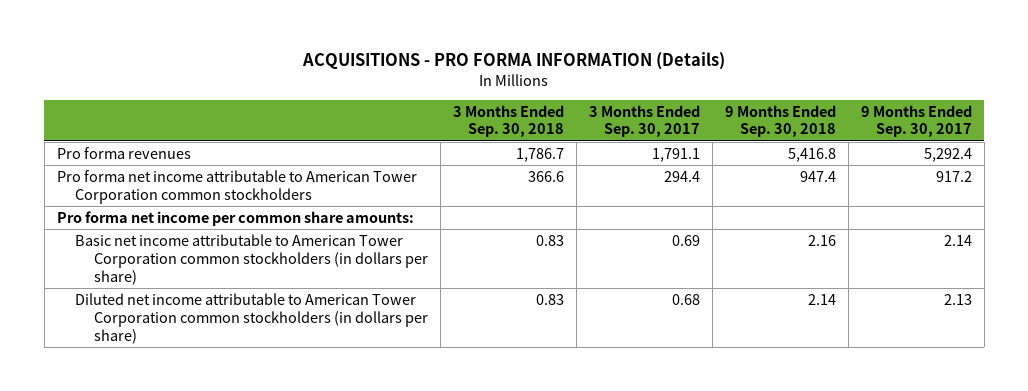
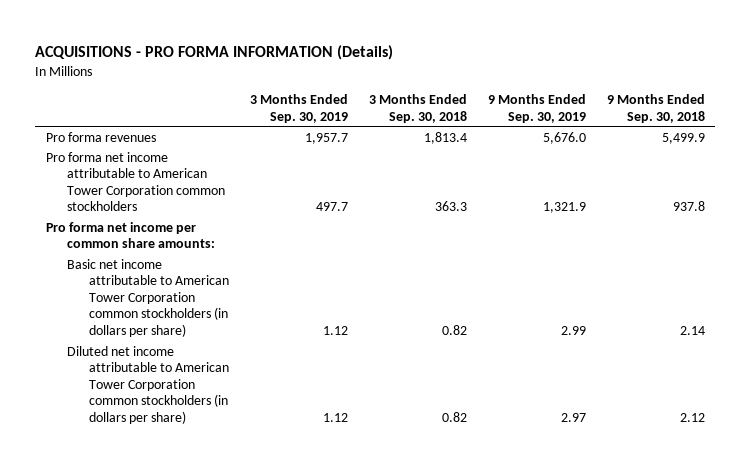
[588,104,700,138] 3 Months Ended Sep. 30, 2017 -> none
[860,104,972,138] 9 Months Ended Sep. 30, 2017 -> none
none -> [249,94,348,123] 3 Months Ended Sep. 30, 2019
none -> [487,94,586,123] 9 Months Ended Sep. 30, 2019
[515,147,564,162] 1,786.7 -> [423,131,467,144] 1,813.4
[787,147,836,162] 5,416.8 -> [661,132,705,144] 5,499.9
[527,170,564,182] 366.6 -> [434,201,467,212] 363.3
[799,170,836,182] 947.4 -> [672,201,705,212] 937.8
[535,234,564,246] 0.83 -> [441,325,467,336] 0.82
[807,234,836,246] 2.16 -> [679,326,705,336] 2.14
[535,293,564,305] 0.83 -> [441,412,467,423] 0.82
[807,293,836,305] 2.14 -> [679,413,705,423] 2.12

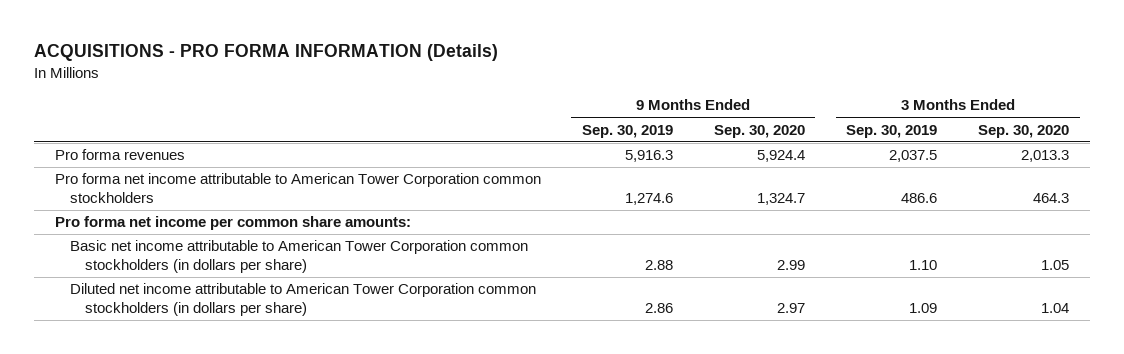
[368,94,467,123] 3 Months Ended Sep. 30, 2018 -> none
[606,94,705,123] 9 Months Ended Sep. 30, 2018 -> none
none -> [713,124,805,138] Sep. 30, 2020
none -> [978,124,1070,138] Sep. 30, 2020
[304,132,348,144] 1,957.7 -> [889,150,938,163] 2,037.5
[542,131,586,144] 5,676.0 -> [624,150,673,163] 5,916.3
[315,202,348,212] 497.7 -> [901,192,938,203] 486.6
[542,202,586,214] 1,321.9 -> [624,192,673,205] 1,274.6
[322,326,348,336] 1.12 -> [909,259,938,270] 1.10
[560,326,586,336] 2.99 -> [644,259,673,270] 2.88
[322,413,348,423] 1.12 -> [909,302,938,313] 1.09
[560,413,586,423] 2.97 -> [644,302,673,313] 2.86

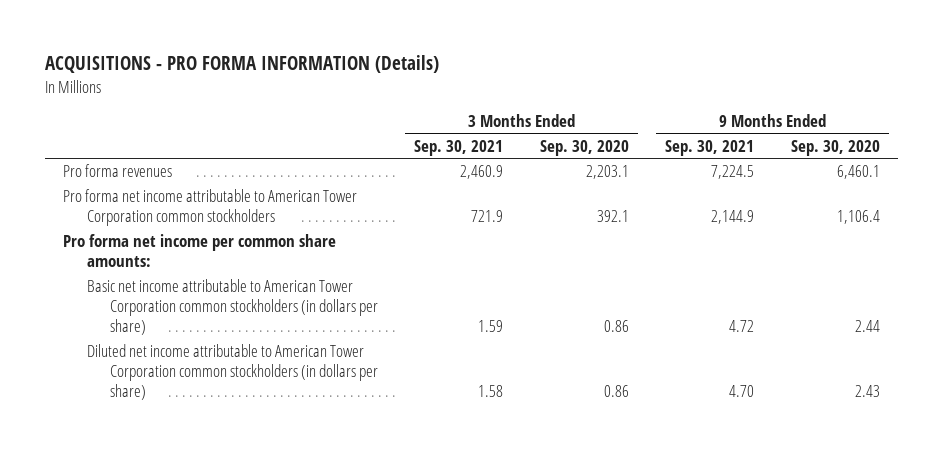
[581,124,673,138] Sep. 30, 2019 -> none
[846,124,938,138] Sep. 30, 2019 -> none
none -> [414,139,504,156] Sep. 30, 2021
none -> [665,139,755,156] Sep. 30, 2021
[756,150,805,163] 5,924.4 -> [836,165,880,180] 6,460.1
[1021,150,1070,163] 2,013.3 -> [585,165,629,180] 2,203.1
[756,192,805,205] 1,324.7 -> [836,210,880,225] 1,106.4
[1033,192,1070,203] 464.3 -> [596,210,629,223] 392.1
[776,259,805,270] 2.99 -> [854,320,880,333] 2.44
[1041,259,1070,270] 1.05 -> [603,320,629,333] 0.86
[776,302,805,313] 2.97 -> [854,385,880,398] 2.43
[1041,302,1070,313] 1.04 -> [603,385,629,398] 0.86

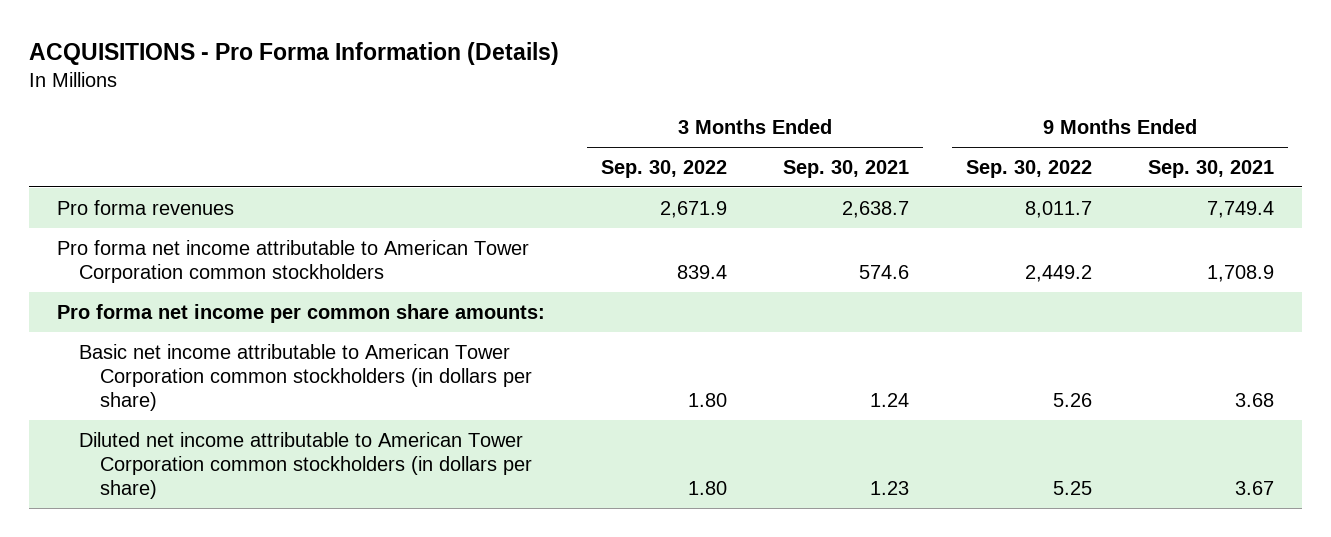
[45,55,440,74] ACQUISITIONS - PRO FORMA INFORMATION (Details) -> [28,41,559,65] ACQUISITIONS - Pro Forma Information (Details)
[539,139,629,156] Sep. 30, 2020 -> none
[790,139,880,156] Sep. 30, 2020 -> none
none -> [601,159,728,178] Sep. 30, 2022
none -> [965,159,1092,178] Sep. 30, 2022
[460,165,504,180] 2,460.9 -> [842,200,910,218] 2,638.7
[711,165,755,180] 7,224.5 -> [1206,200,1274,218] 7,749.4
[471,210,504,223] 721.9 -> [859,265,910,280] 574.6
[711,210,755,225] 2,144.9 -> [1206,265,1274,283] 1,708.9
[478,320,504,333] 1.59 -> [870,393,910,408] 1.24
[729,320,755,333] 4.72 -> [1234,393,1274,408] 3.68
[478,385,504,398] 1.58 -> [870,481,910,496] 1.23
[729,385,755,398] 4.70 -> [1234,481,1274,496] 3.67

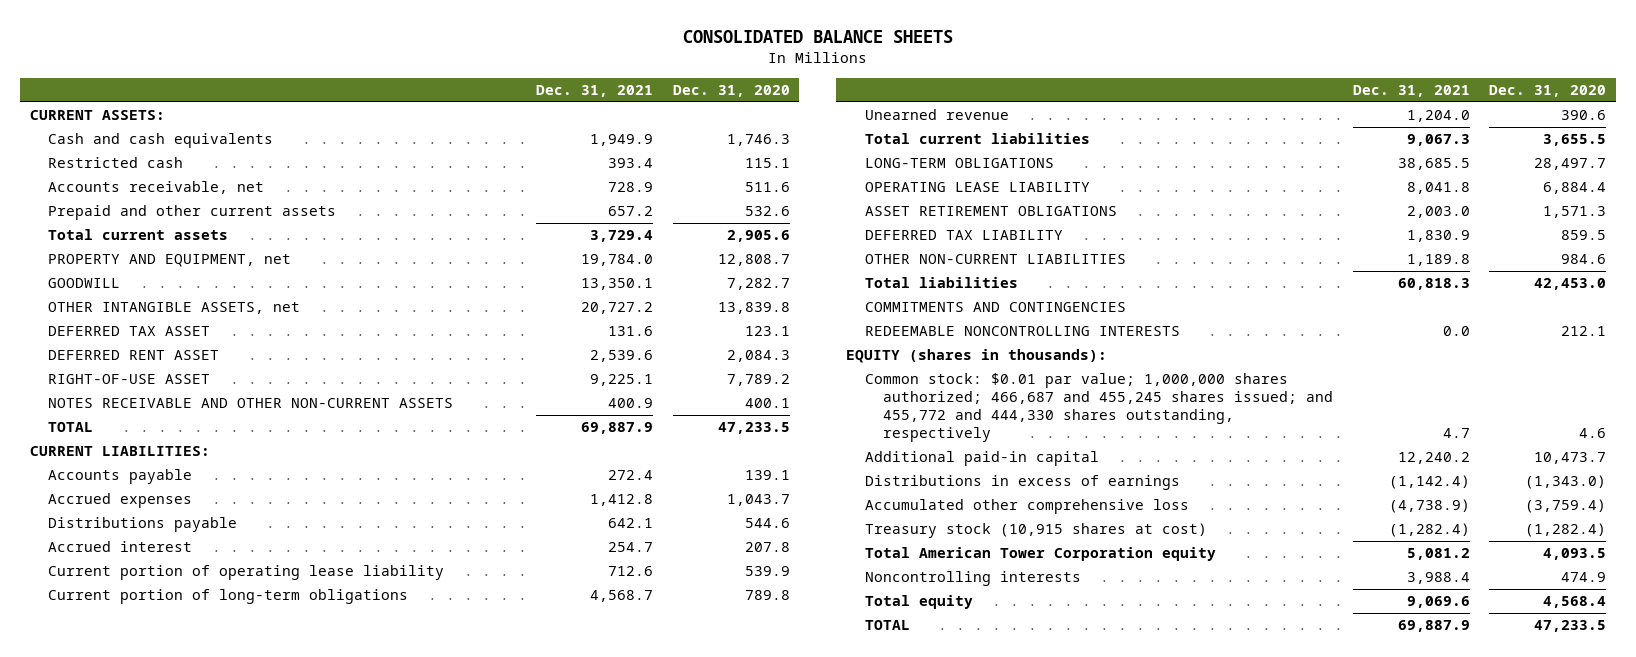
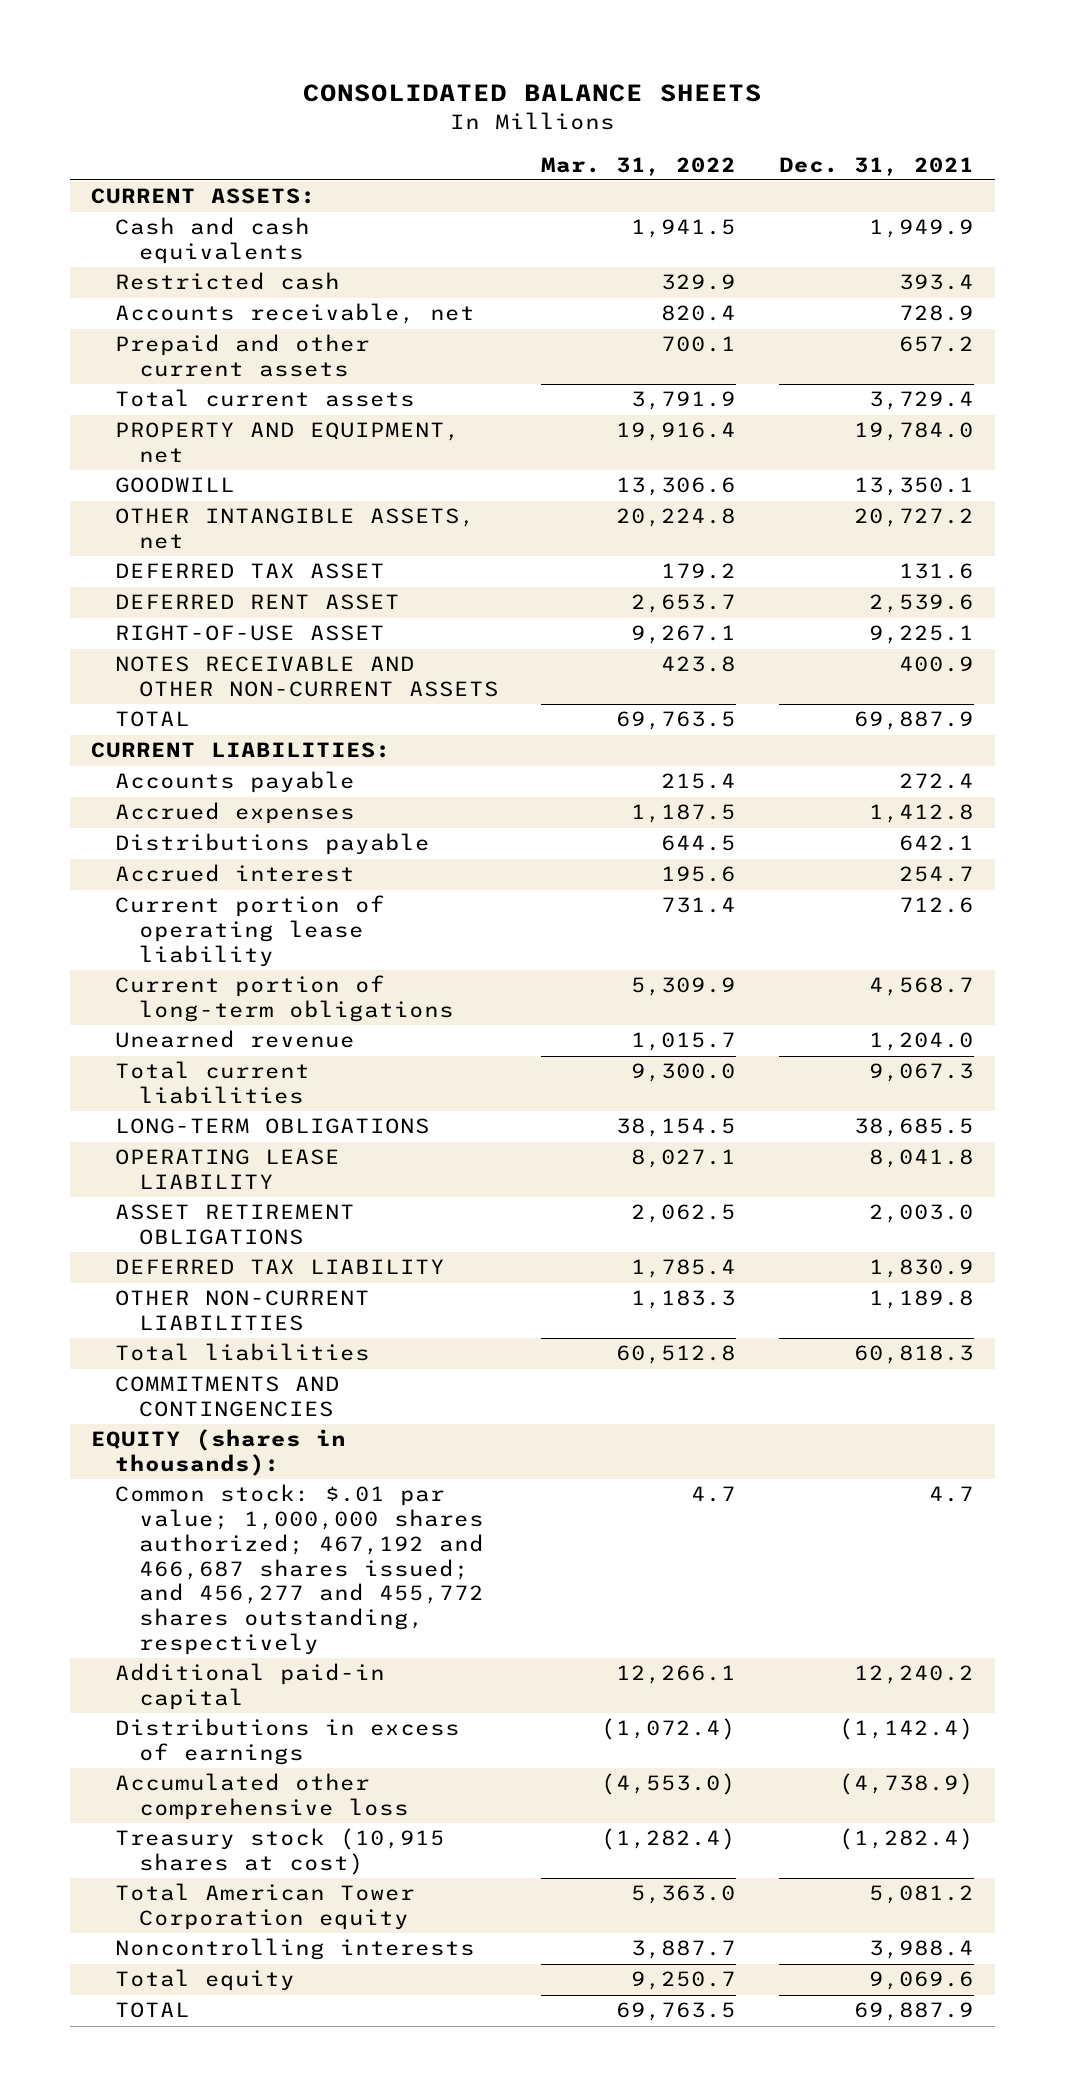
[672,84,790,97] Dec. 31, 2020 -> none
none -> [541,156,737,176] Mar. 31, 2022
[864,326,1180,337] REDEEMABLE NONCONTROLLING INTERESTS -> none
[864,373,1334,443] Common stock: $0.01 par value; 1,000,000 shares authorized; 466,687 and 455,245 shares issued; and 455,772 and 444,330 shares outstanding, respectively -> [114,1484,484,1655] Common stock: $.01 par value; 1,000,000 shares authorized; 467,192 and 466,687 shares issued; and 456,277 and 455,772 shares outstanding, respectively

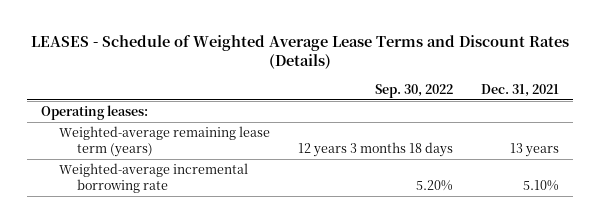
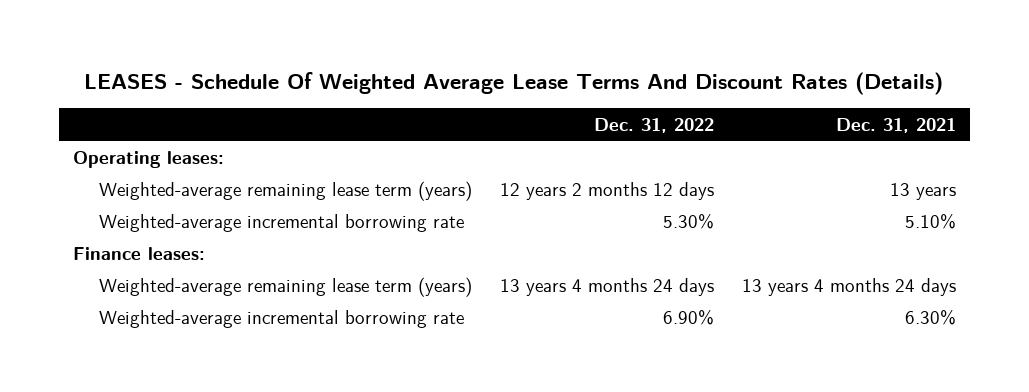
[30,34,569,70] LEASES - Schedule of Weighted Average Lease Terms and Discount Rates (Details) -> [84,71,944,95] LEASES - Schedule Of Weighted Average Lease Terms And Discount Rates (Details)
[374,84,453,99] Sep. 30, 2022 -> none
none -> [593,117,714,133] Dec. 31, 2022
none -> [73,246,206,260] Finance leases:
none -> [98,276,472,297] Weighted-average remaining lease term (years)
none -> [98,309,464,328] Weighted-average incremental borrowing rate

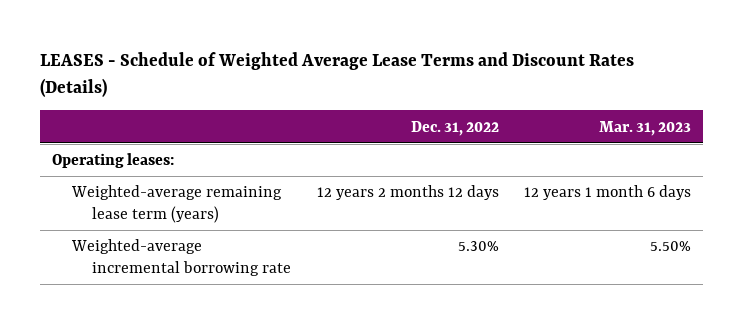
[84,71,944,95] LEASES - Schedule Of Weighted Average Lease Terms And Discount Rates (Details) -> [39,52,634,98] LEASES - Schedule of Weighted Average Lease Terms and Discount Rates (Details)
[835,117,956,133] Dec. 31, 2021 -> none
none -> [598,120,691,136] Mar. 31, 2023
[73,246,206,260] Finance leases: -> none
[98,276,472,297] Weighted-average remaining lease term (years) -> none
[98,309,464,328] Weighted-average incremental borrowing rate -> none

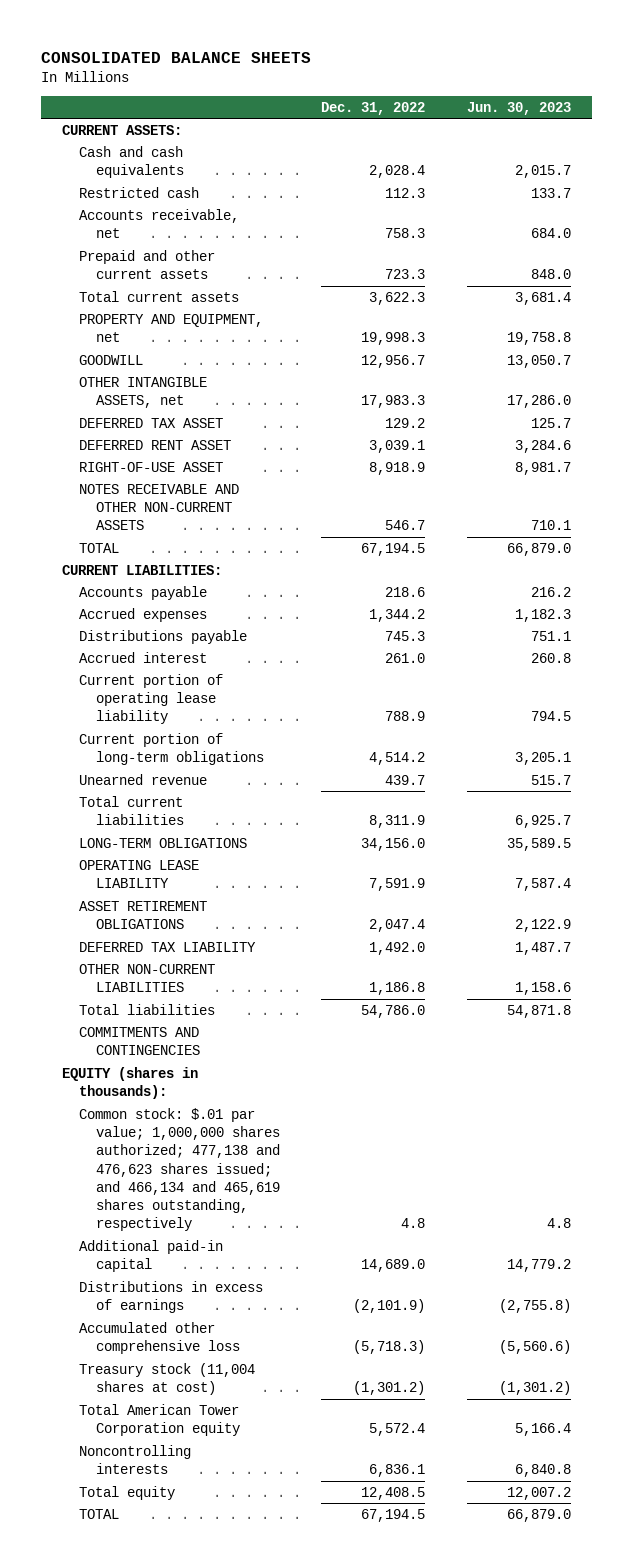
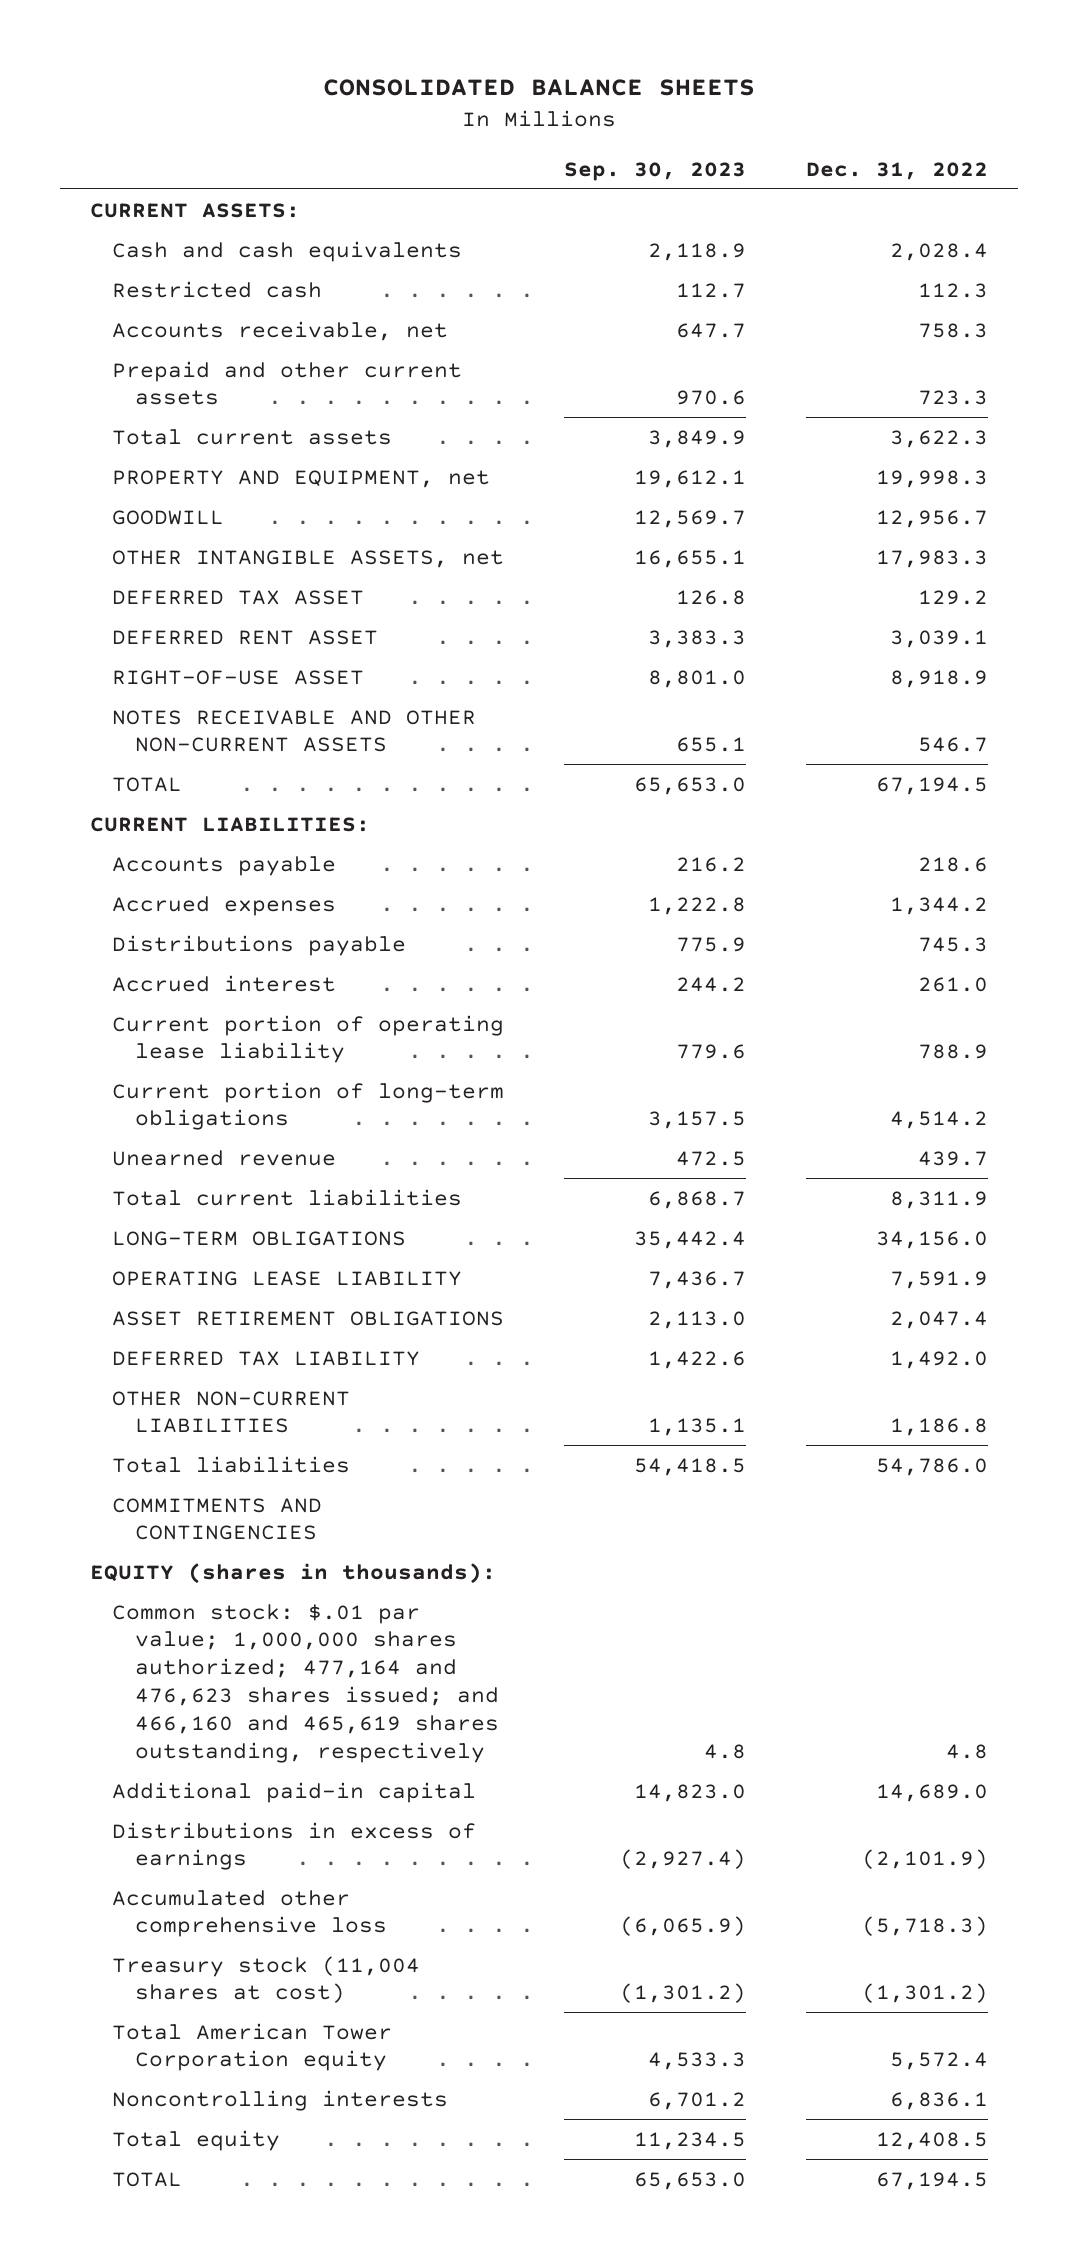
[467,101,572,115] Jun. 30, 2023 -> none
none -> [564,161,747,181] Sep. 30, 2023
[78,1107,280,1232] Common stock: $.01 par value; 1,000,000 shares authorized; 477,138 and 476,623 shares issued; and 466,134 and 465,619 shares outstanding, respectively -> [112,1603,499,1763] Common stock: $.01 par value; 1,000,000 shares authorized; 477,164 and 476,623 shares issued; and 466,160 and 465,619 shares outstanding, respectively

